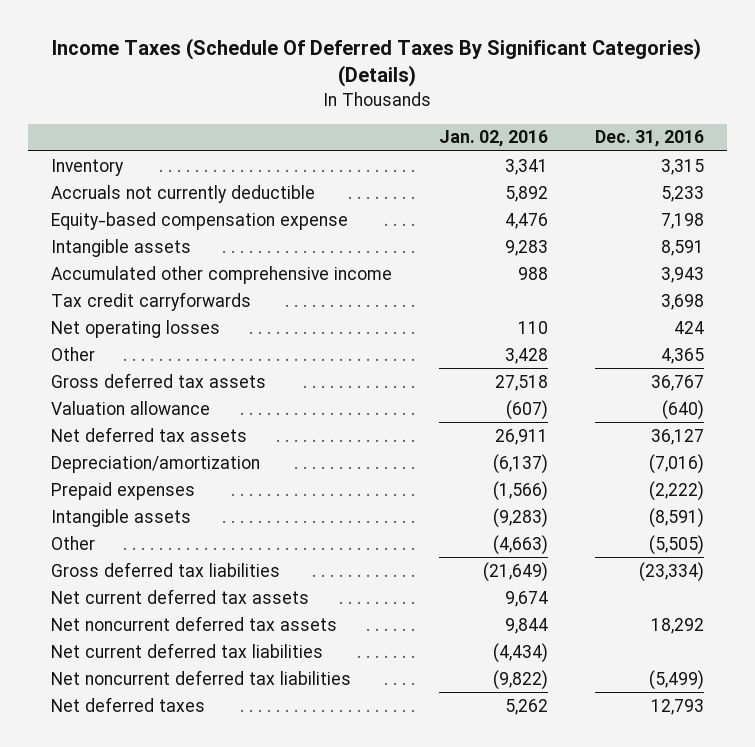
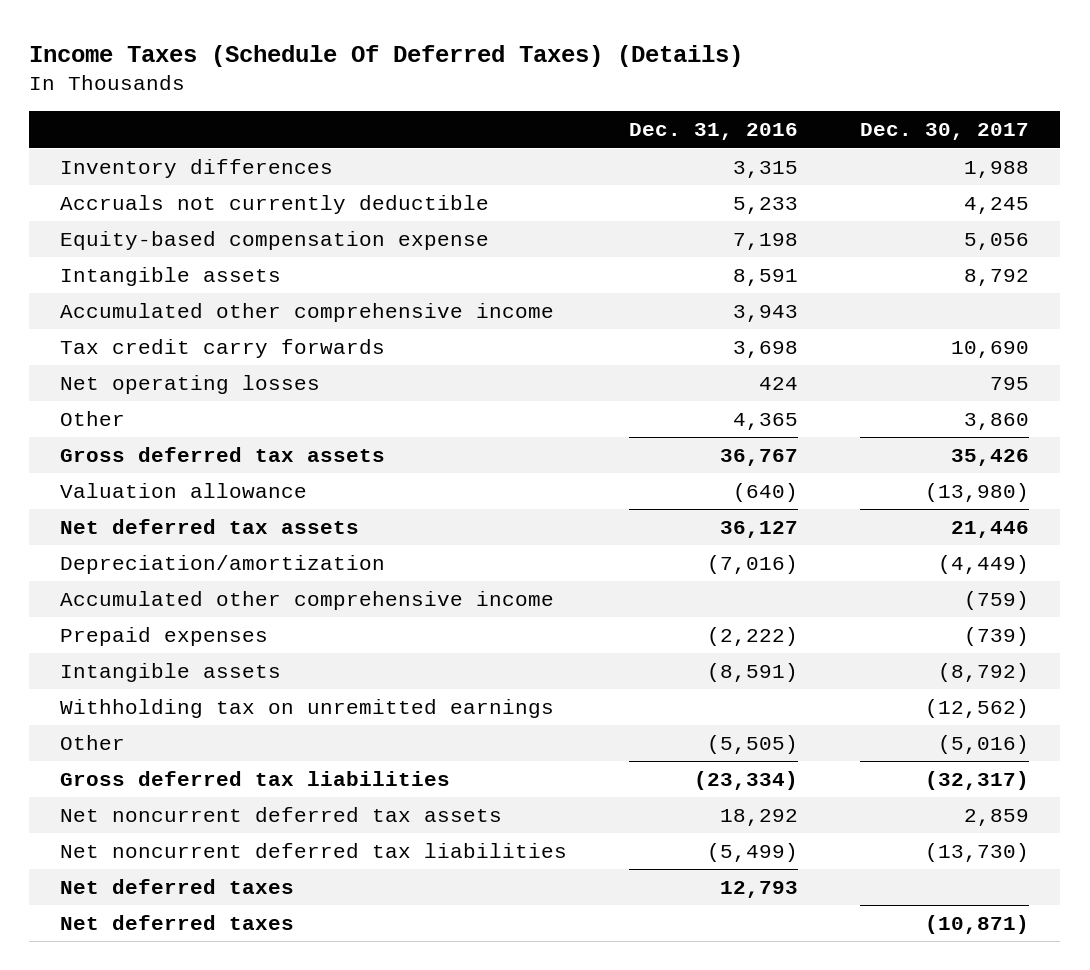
[52,37,702,88] Income Taxes (Schedule Of Deferred Taxes By Significant Categories) (Details) -> [29,45,744,68] Income Taxes (Schedule Of Deferred Taxes) (Details)
[438,130,548,148] Jan. 02, 2016 -> none
none -> [860,123,1030,141] Dec. 30, 2017
[51,158,125,176] Inventory -> [60,159,334,179] Inventory differences
[51,291,252,311] Tax credit carryforwards -> [60,339,386,359] Tax credit carry forwards
none -> [60,591,555,611] Accumulated other comprehensive income
none -> [60,699,555,719] Withholding tax on unremitted earnings
[51,588,310,604] Net current deferred tax assets -> none
[51,642,324,658] Net current deferred tax liabilities -> none
none -> [60,915,295,931] Net deferred taxes

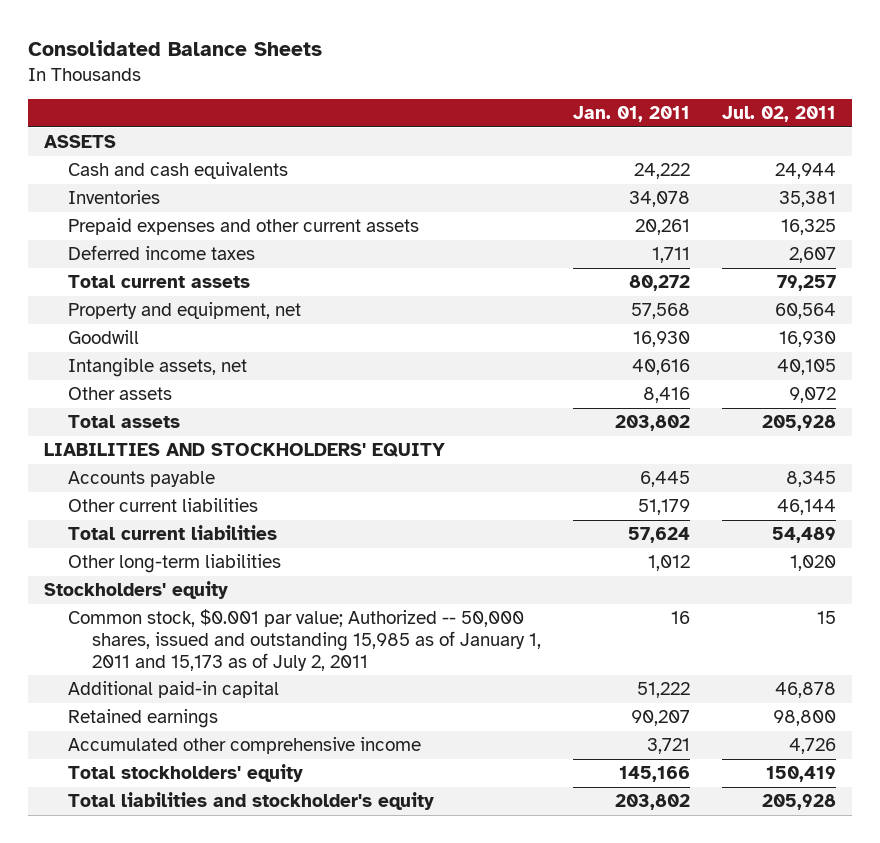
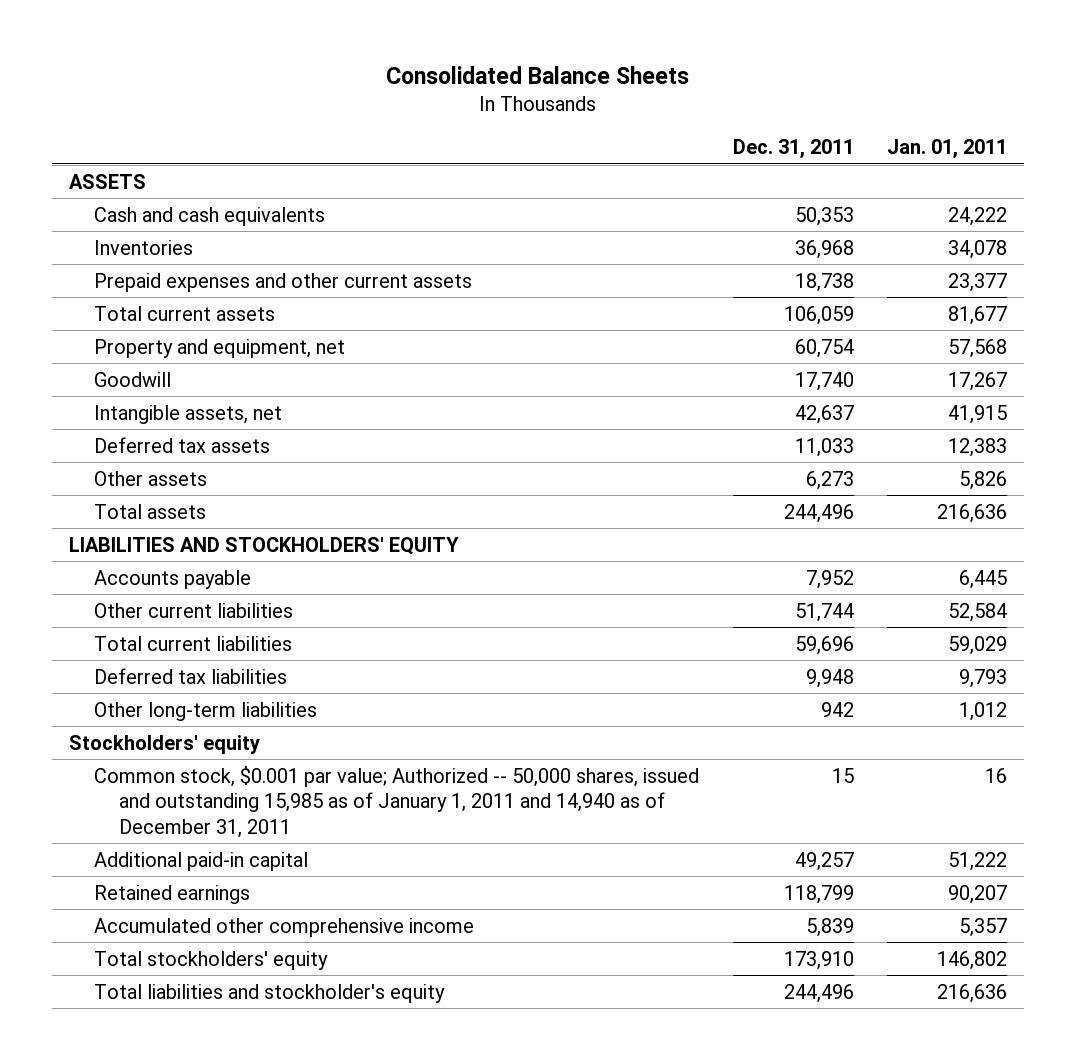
[722,106,837,123] Jul. 02, 2011 -> none
none -> [732,139,854,160] Dec. 31, 2011
[67,245,255,261] Deferred income taxes -> none
[634,219,690,236] 20,261 -> [948,272,1008,292] 23,377
[628,275,690,292] 80,272 -> [948,305,1008,325] 81,677
[632,331,690,348] 16,930 -> [948,371,1008,391] 17,267
[631,359,690,376] 40,616 -> [948,404,1008,424] 41,915
none -> [94,436,271,453] Deferred tax assets
[642,387,690,404] 8,416 -> [959,470,1008,490] 5,826
[614,415,690,432] 203,802 -> [937,503,1008,523] 216,636
[637,499,690,516] 51,179 -> [948,602,1008,622] 52,584
[627,527,690,544] 57,624 -> [948,635,1008,655] 59,029
none -> [94,667,288,684] Deferred tax liabilities
[67,609,541,671] Common stock, $0.001 par value; Authorized -- 50,000 shares, issued and outstanding 15,985 as of January 1, 2011 and 15,173 as of July 2, 2011 -> [94,765,700,838] Common stock, $0.001 par value; Authorized -- 50,000 shares, issued and outstanding 15,985 as of January 1, 2011 and 14,940 as of December 31, 2011
[646,738,690,755] 3,721 -> [959,917,1008,937] 5,357
[618,766,690,783] 145,166 -> [937,950,1008,970] 146,802
[614,794,690,811] 203,802 -> [937,983,1008,1003] 216,636

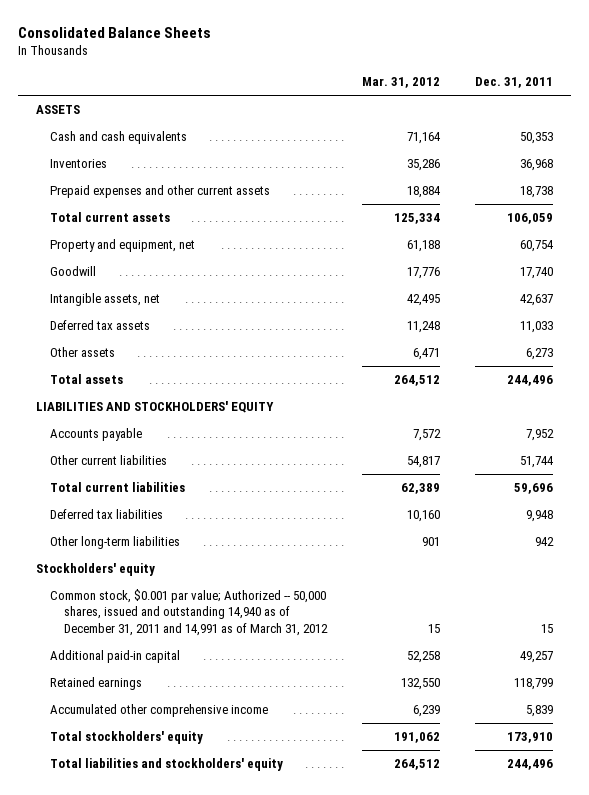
[887,139,1008,160] Jan. 01, 2011 -> none
none -> [361,77,440,89] Mar. 31, 2012
[94,765,700,838] Common stock, $0.001 par value; Authorized -- 50,000 shares, issued and outstanding 15,985 as of January 1, 2011 and 14,940 as of December 31, 2011 -> [49,588,328,636] Common stock, $0.001 par value; Authorized -- 50,000 shares, issued and outstanding 14,940 as of December 31, 2011 and 14,991 as of March 31, 2012
[94,983,446,1003] Total liabilities and stockholder's equity -> [49,757,283,771] Total liabilities and stockholders' equity

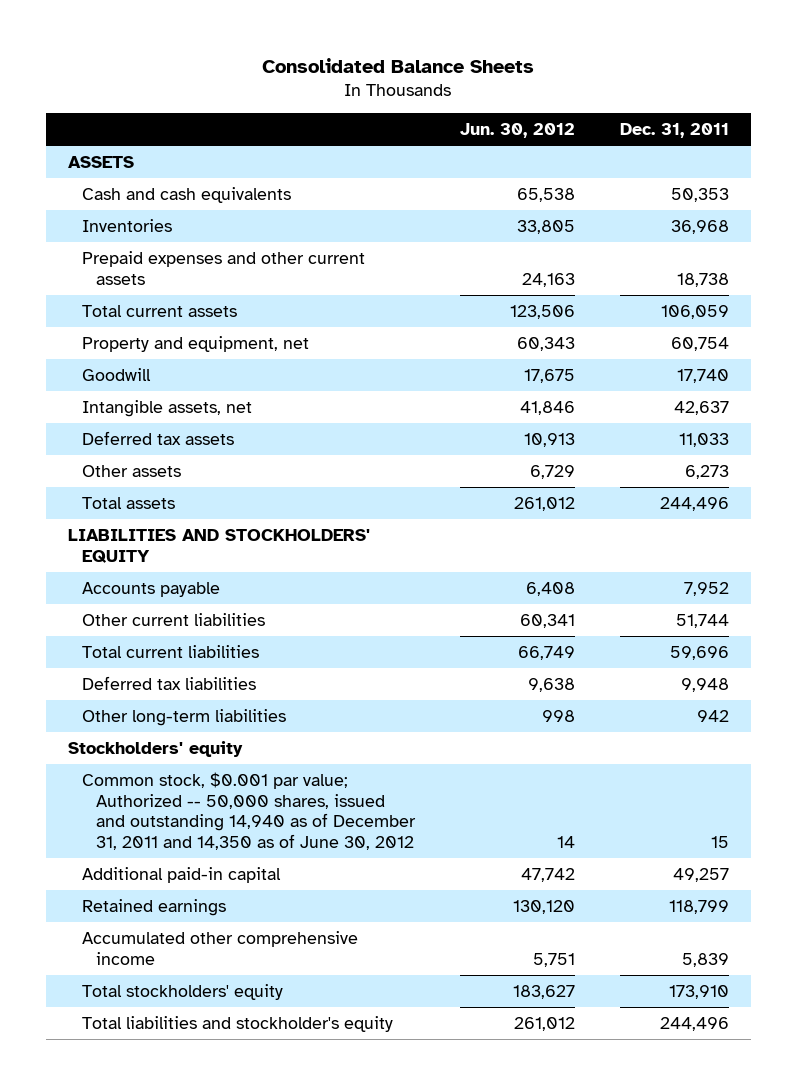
[361,77,440,89] Mar. 31, 2012 -> none
none -> [459,123,575,139] Jun. 30, 2012
[49,588,328,636] Common stock, $0.001 par value; Authorized -- 50,000 shares, issued and outstanding 14,940 as of December 31, 2011 and 14,991 as of March 31, 2012 -> [81,771,416,851] Common stock, $0.001 par value; Authorized -- 50,000 shares, issued and outstanding 14,940 as of December 31, 2011 and 14,350 as of June 30, 2012
[49,757,283,771] Total liabilities and stockholders' equity -> [81,1015,393,1032] Total liabilities and stockholder's equity

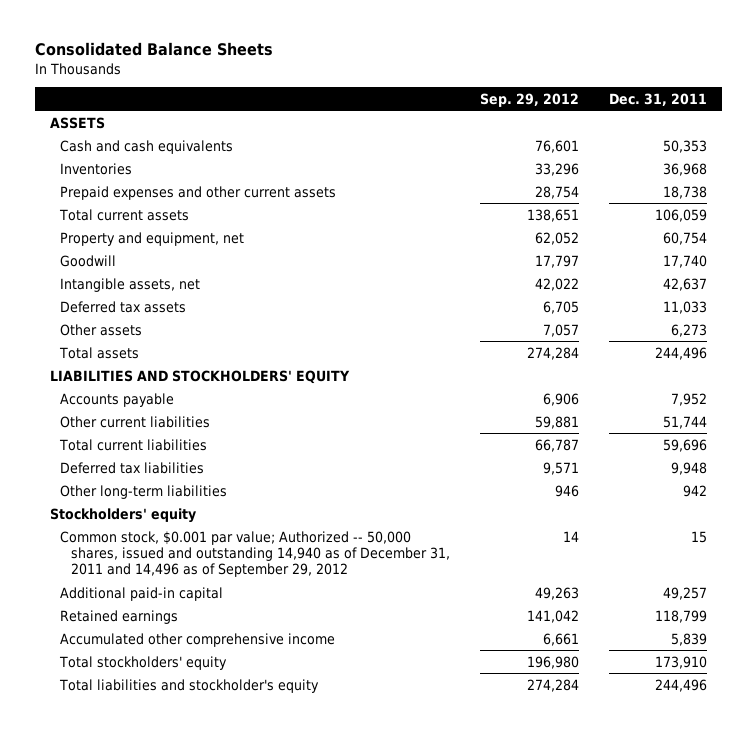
[459,123,575,139] Jun. 30, 2012 -> none
none -> [479,92,579,107] Sep. 29, 2012
[81,771,416,851] Common stock, $0.001 par value; Authorized -- 50,000 shares, issued and outstanding 14,940 as of December 31, 2011 and 14,350 as of June 30, 2012 -> [60,530,451,577] Common stock, $0.001 par value; Authorized -- 50,000 shares, issued and outstanding 14,940 as of December 31, 2011 and 14,496 as of September 29, 2012

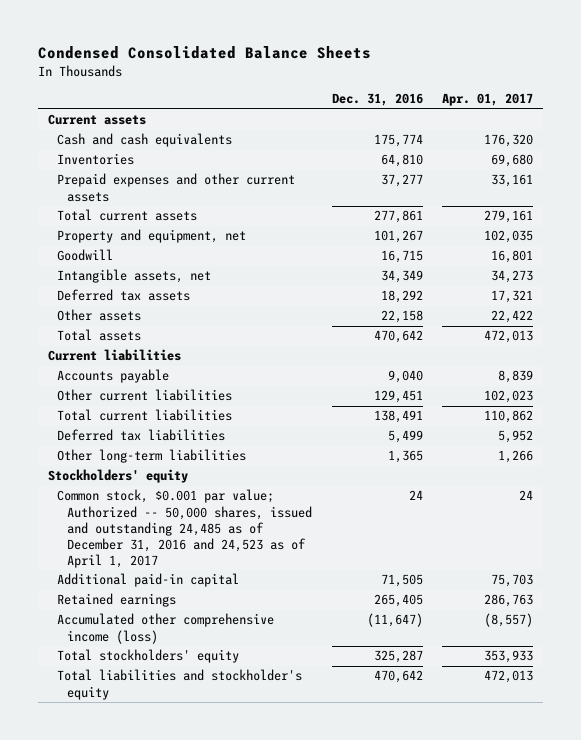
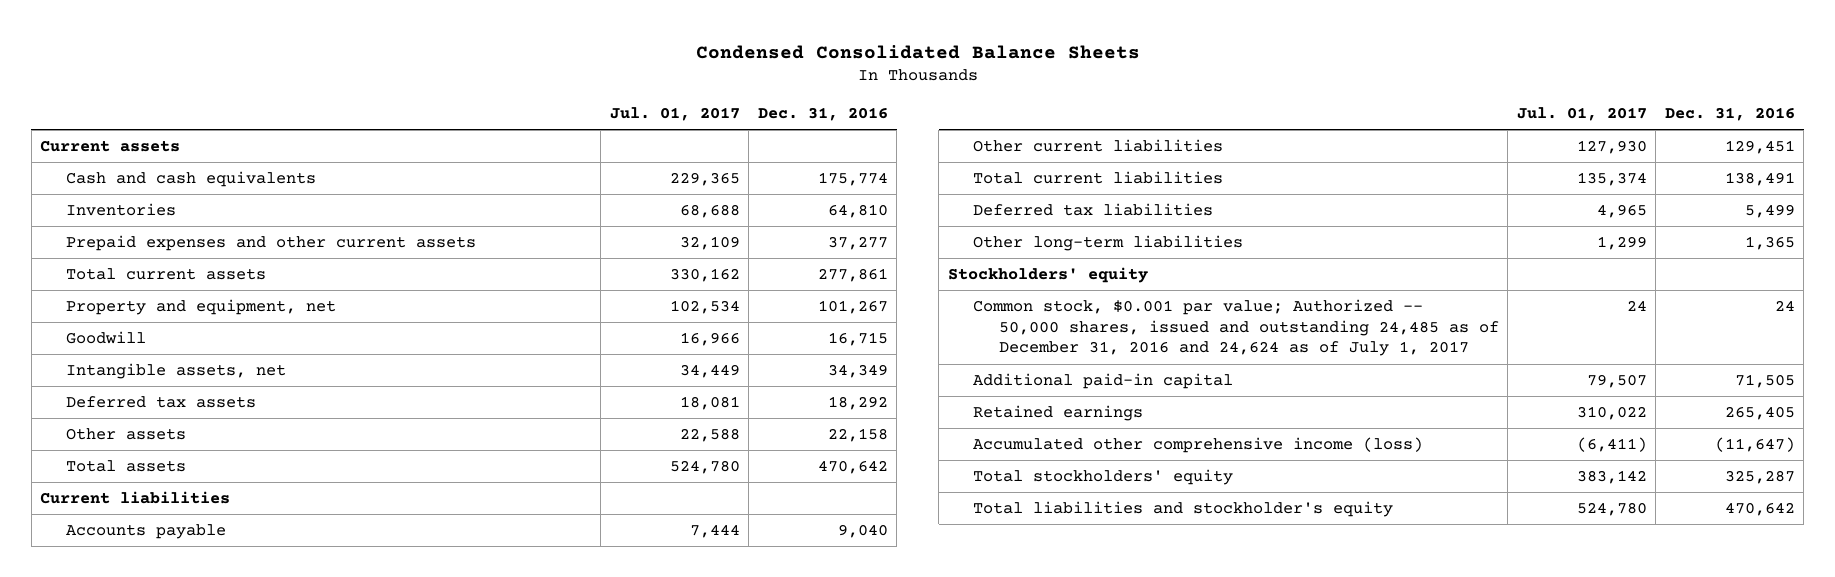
[442,93,534,107] Apr. 01, 2017 -> none
none -> [609,106,740,121] Jul. 01, 2017
[57,489,312,568] Common stock, $0.001 par value; Authorized -- 50,000 shares, issued and outstanding 24,485 as of December 31, 2016 and 24,523 as of April 1, 2017 -> [973,299,1499,357] Common stock, $0.001 par value; Authorized -- 50,000 shares, issued and outstanding 24,485 as of December 31, 2016 and 24,624 as of July 1, 2017

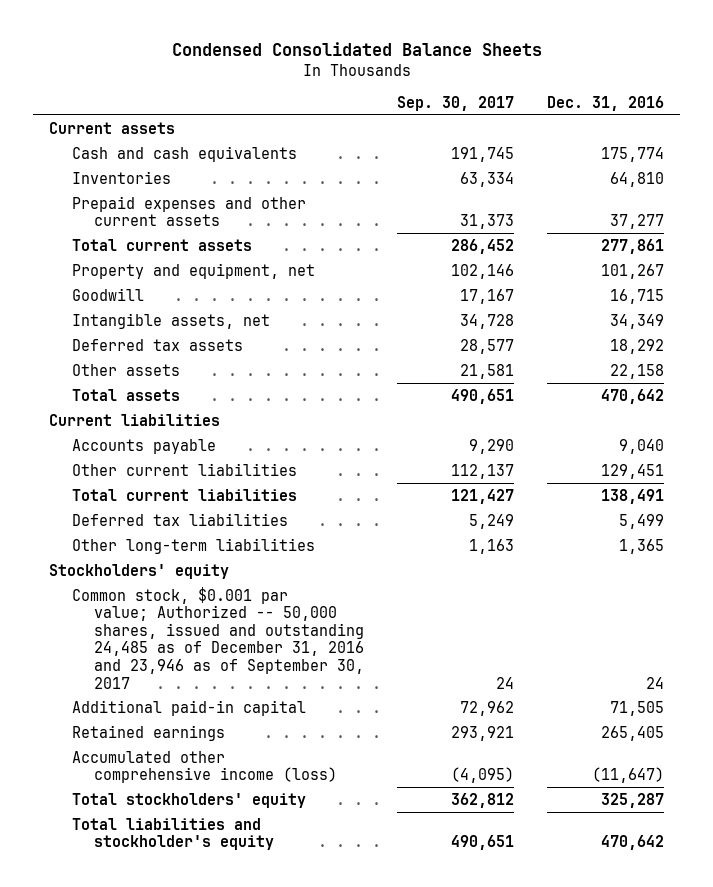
[609,106,740,121] Jul. 01, 2017 -> none
none -> [397,95,515,111] Sep. 30, 2017
[973,299,1499,357] Common stock, $0.001 par value; Authorized -- 50,000 shares, issued and outstanding 24,485 as of December 31, 2016 and 24,624 as of July 1, 2017 -> [71,586,365,689] Common stock, $0.001 par value; Authorized -- 50,000 shares, issued and outstanding 24,485 as of December 31, 2016 and 23,946 as of September 30, 2017

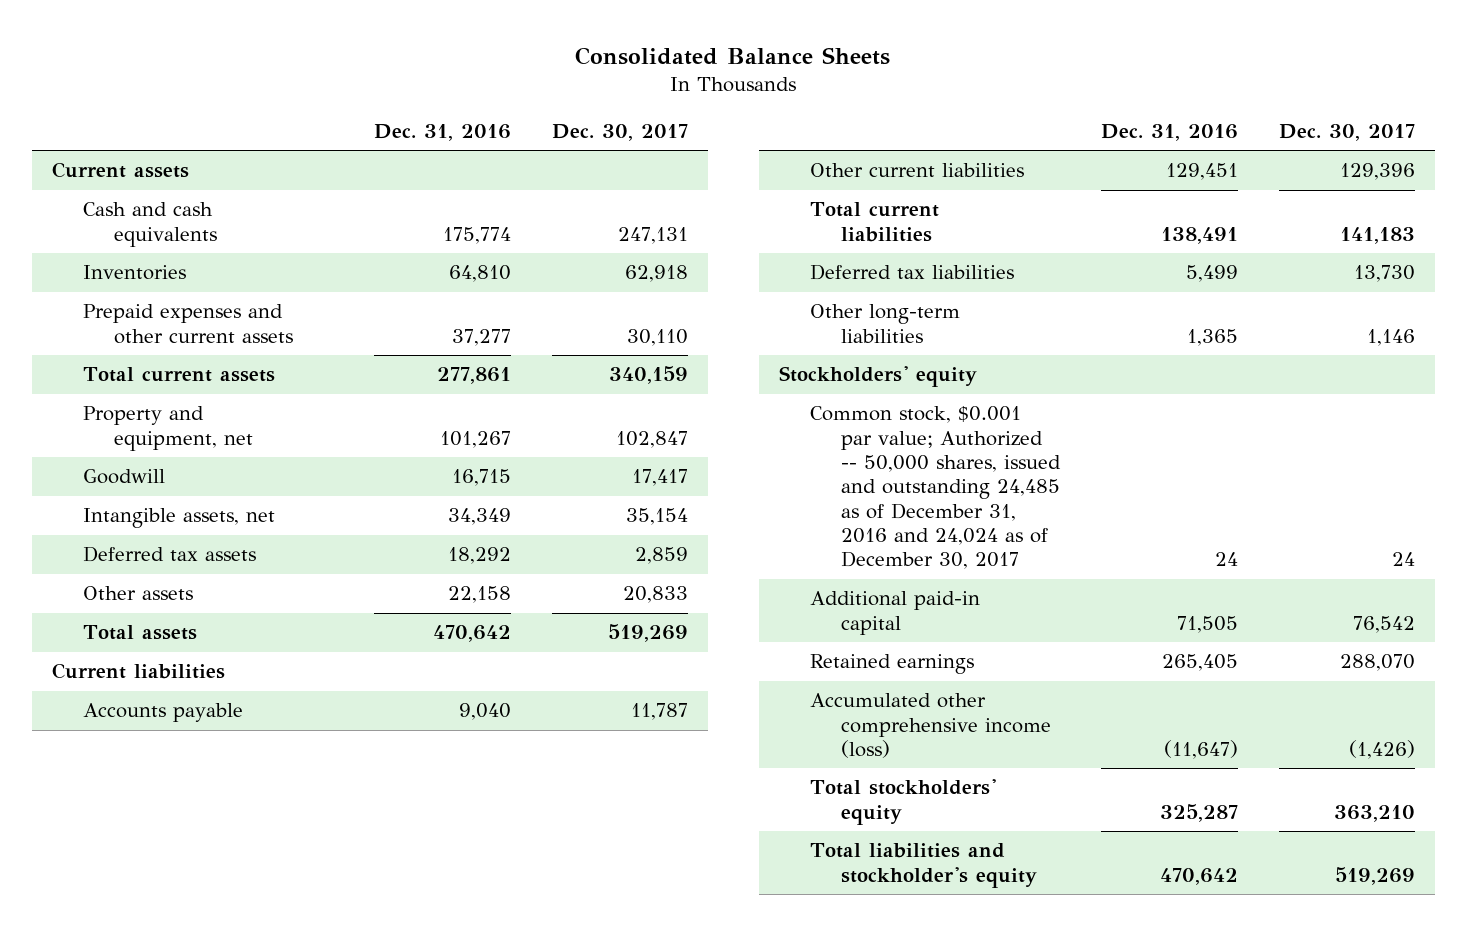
[171,41,542,56] Condensed Consolidated Balance Sheets -> [575,46,891,65] Consolidated Balance Sheets
[397,95,515,111] Sep. 30, 2017 -> none
none -> [551,123,688,141] Dec. 30, 2017
[71,586,365,689] Common stock, $0.001 par value; Authorized -- 50,000 shares, issued and outstanding 24,485 as of December 31, 2016 and 23,946 as of September 30, 2017 -> [810,406,1062,570] Common stock, $0.001 par value; Authorized -- 50,000 shares, issued and outstanding 24,485 as of December 31, 2016 and 24,024 as of December 30, 2017

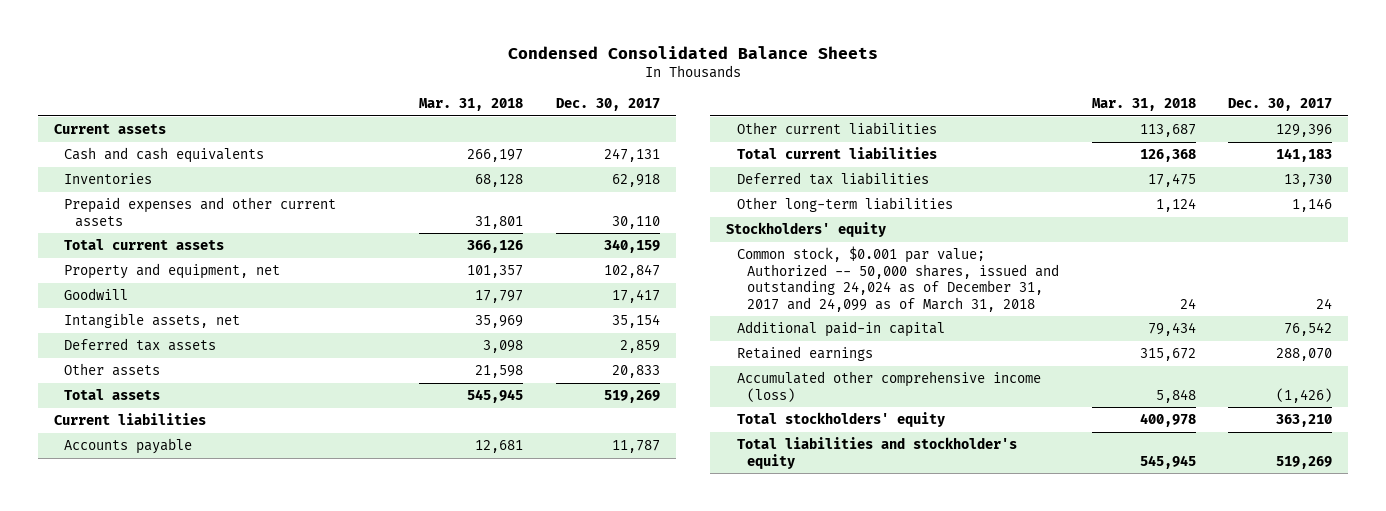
[575,46,891,65] Consolidated Balance Sheets -> [507,45,878,59] Condensed Consolidated Balance Sheets
[373,123,511,141] Dec. 31, 2016 -> none
none -> [419,98,524,112] Mar. 31, 2018
[810,406,1062,570] Common stock, $0.001 par value; Authorized -- 50,000 shares, issued and outstanding 24,485 as of December 31, 2016 and 24,024 as of December 30, 2017 -> [736,246,1060,312] Common stock, $0.001 par value; Authorized -- 50,000 shares, issued and outstanding 24,024 as of December 31, 2017 and 24,099 as of March 31, 2018

